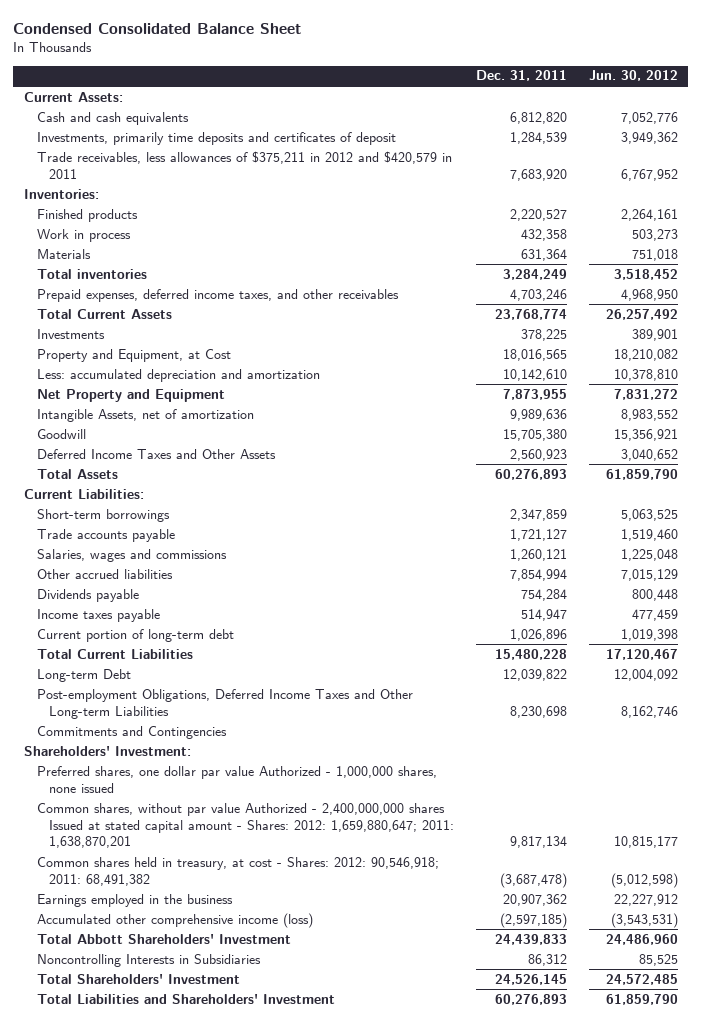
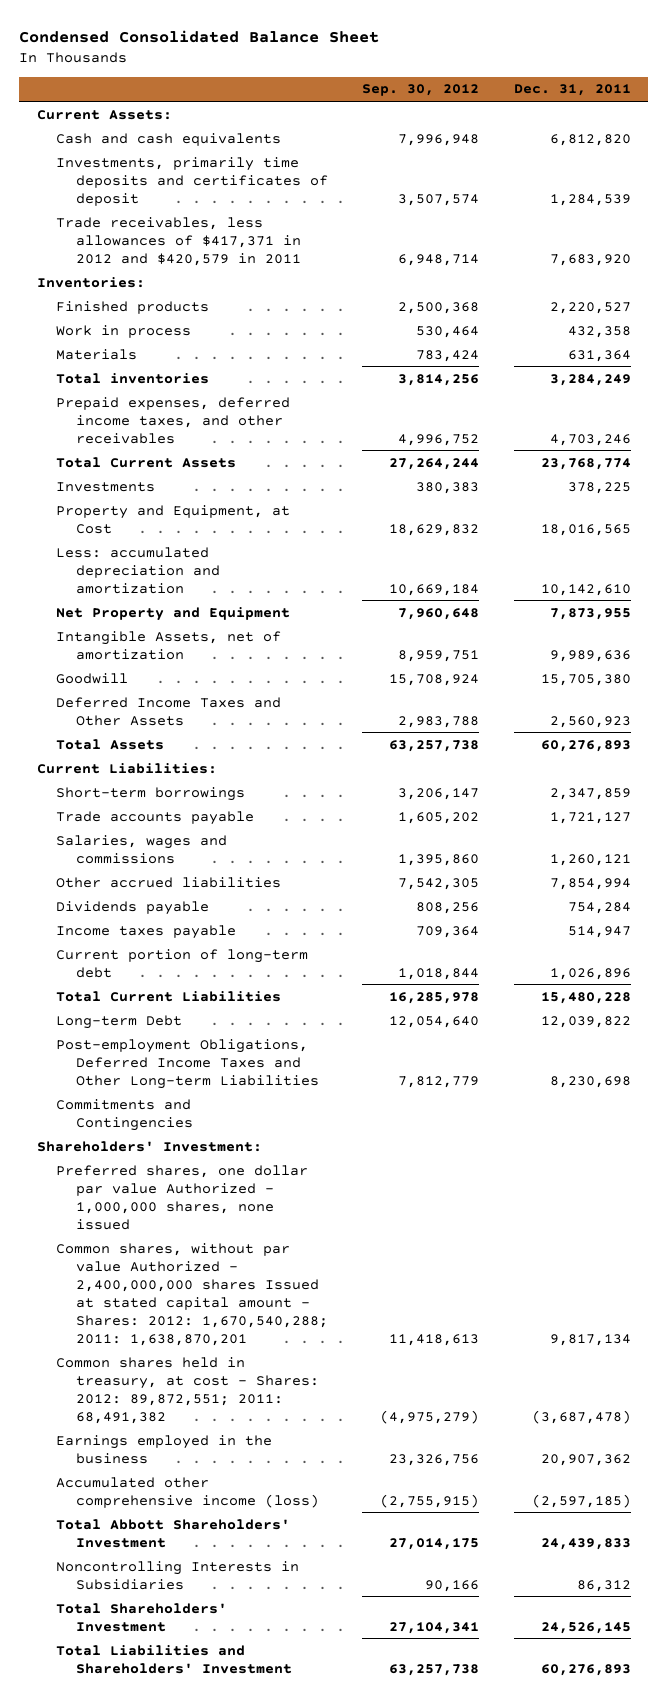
[588,70,678,82] Jun. 30, 2012 -> none
none -> [362,84,480,97] Sep. 30, 2012
[36,150,452,179] Trade receivables, less allowances of $375,211 in 2012 and $420,579 in 2011 -> [56,216,302,266] Trade receivables, less allowances of $417,371 in 2012 and $420,579 in 2011
[36,802,455,849] Common shares, without par value Authorized - 2,400,000,000 shares Issued at stated capital amount - Shares: 2012: 1,659,880,647; 2011: 1,638,870,201 -> [56,1242,329,1346] Common shares, without par value Authorized - 2,400,000,000 shares Issued at stated capital amount - Shares: 2012: 1,670,540,288; 2011: 1,638,870,201
[36,856,439,886] Common shares held in treasury, at cost - Shares: 2012: 90,546,918; 2011: 68,491,382 -> [56,1356,320,1424] Common shares held in treasury, at cost - Shares: 2012: 89,872,551; 2011: 68,491,382

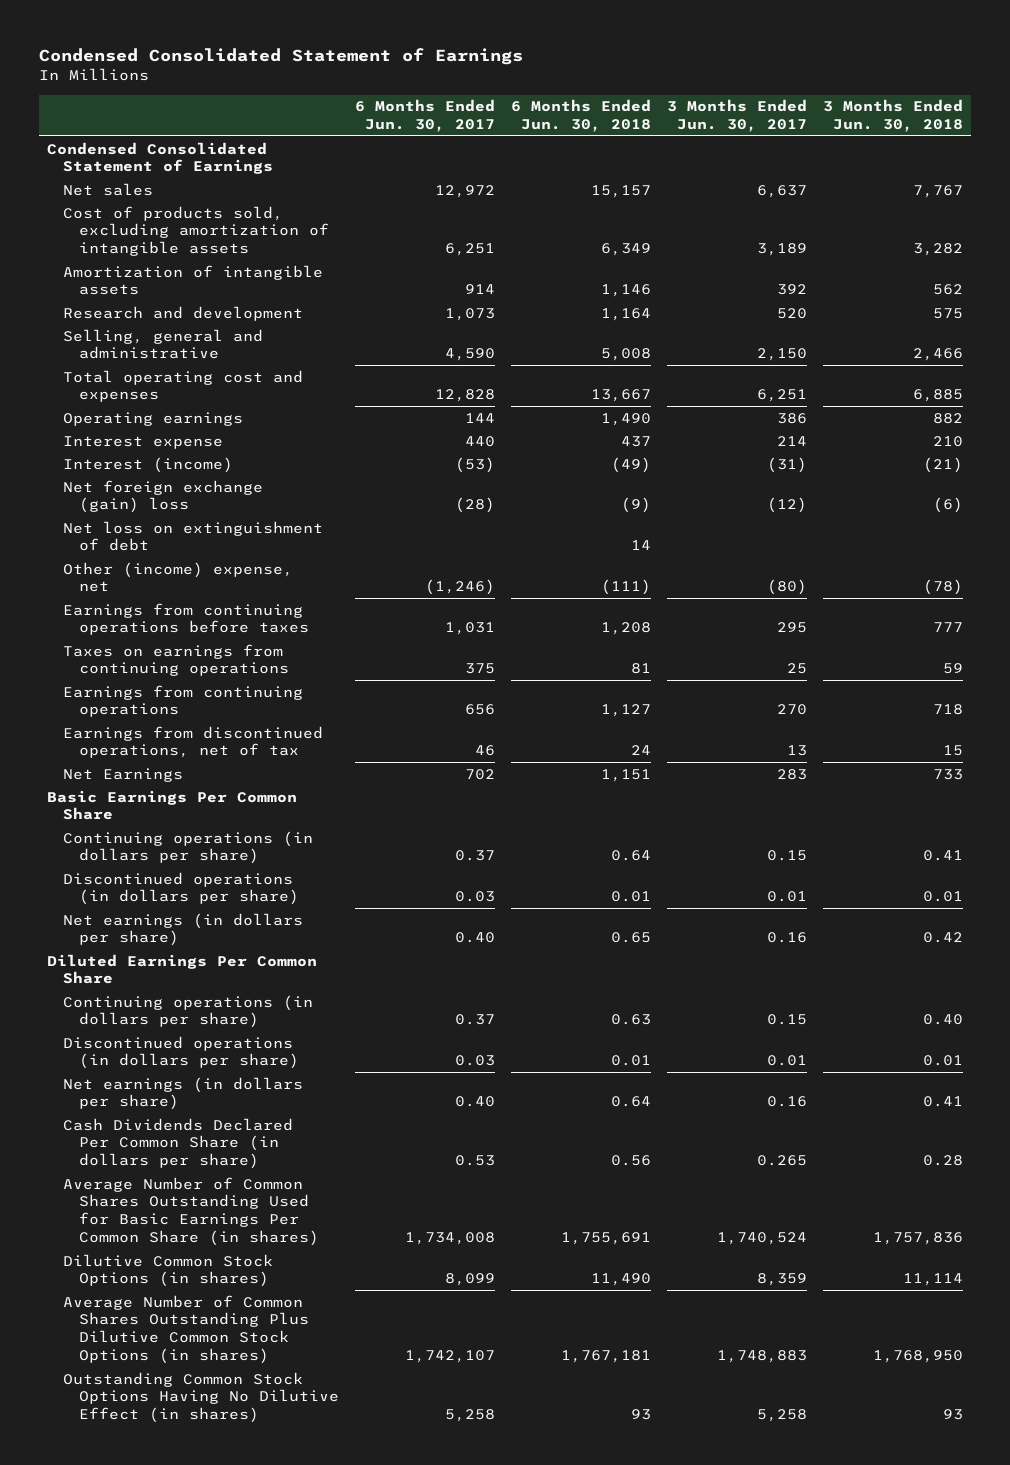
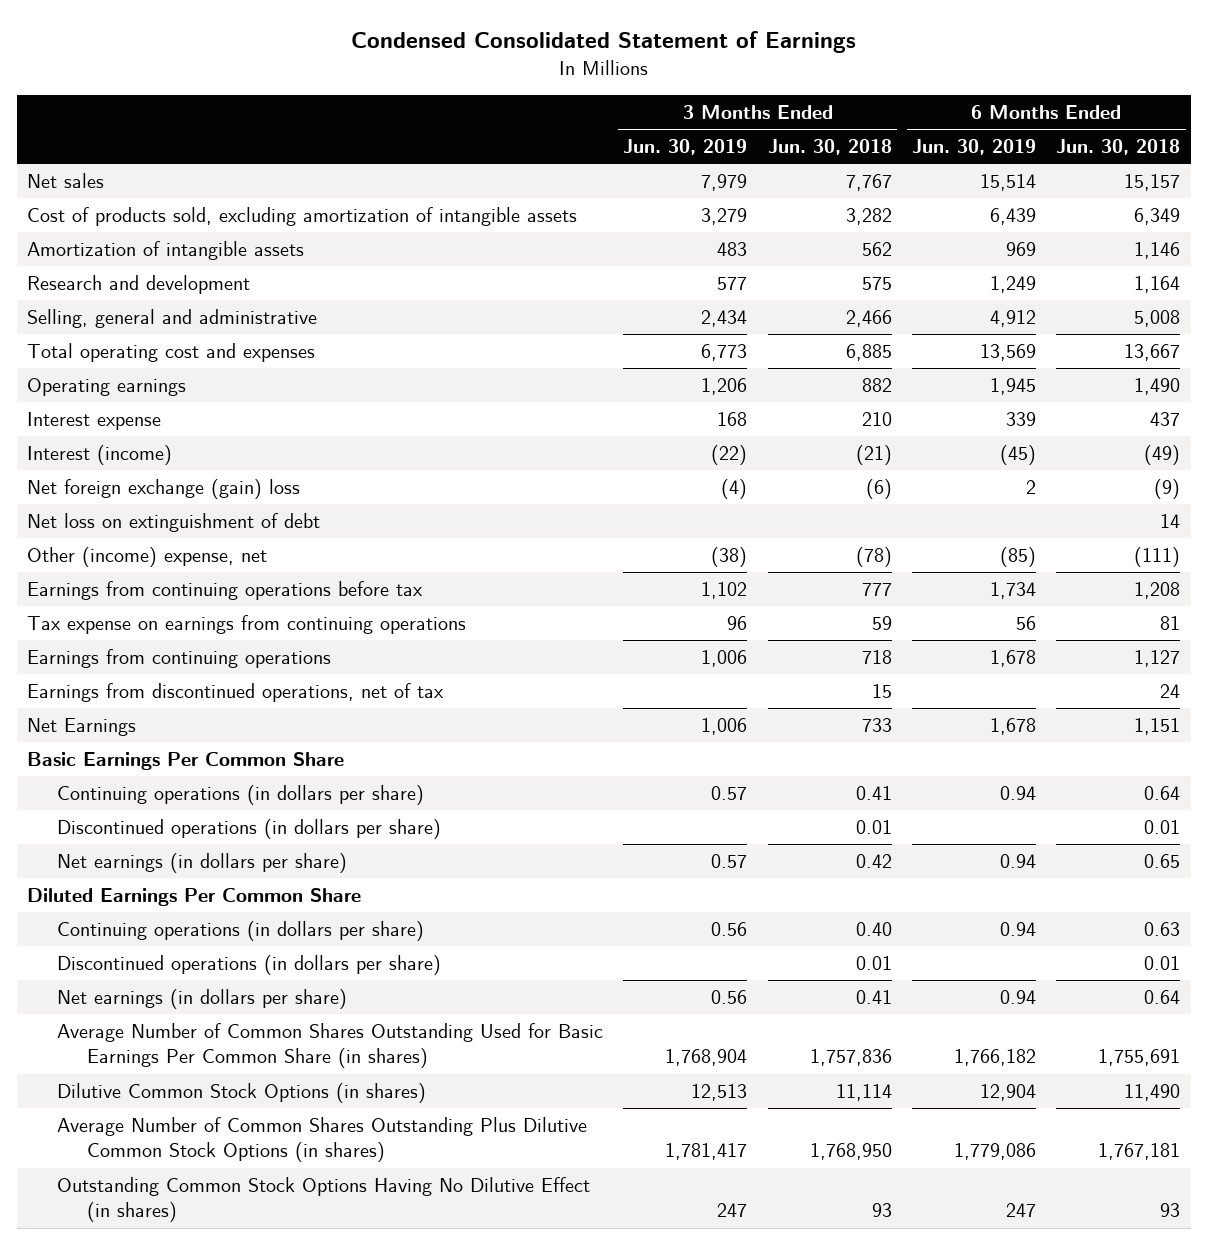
[355,99,496,133] 6 Months Ended Jun. 30, 2017 -> none
[667,99,808,133] 3 Months Ended Jun. 30, 2017 -> none
none -> [623,139,748,156] Jun. 30, 2019
none -> [912,139,1037,156] Jun. 30, 2019
[47,141,274,175] Condensed Consolidated Statement of Earnings -> none
[63,602,310,636] Earnings from continuing operations before taxes -> [27,581,424,601] Earnings from continuing operations before tax
[63,643,290,677] Taxes on earnings from continuing operations -> [27,615,467,635] Tax expense on earnings from continuing operations
[63,1117,294,1170] Cash Dividends Declared Per Common Share (in dollars per share) -> none

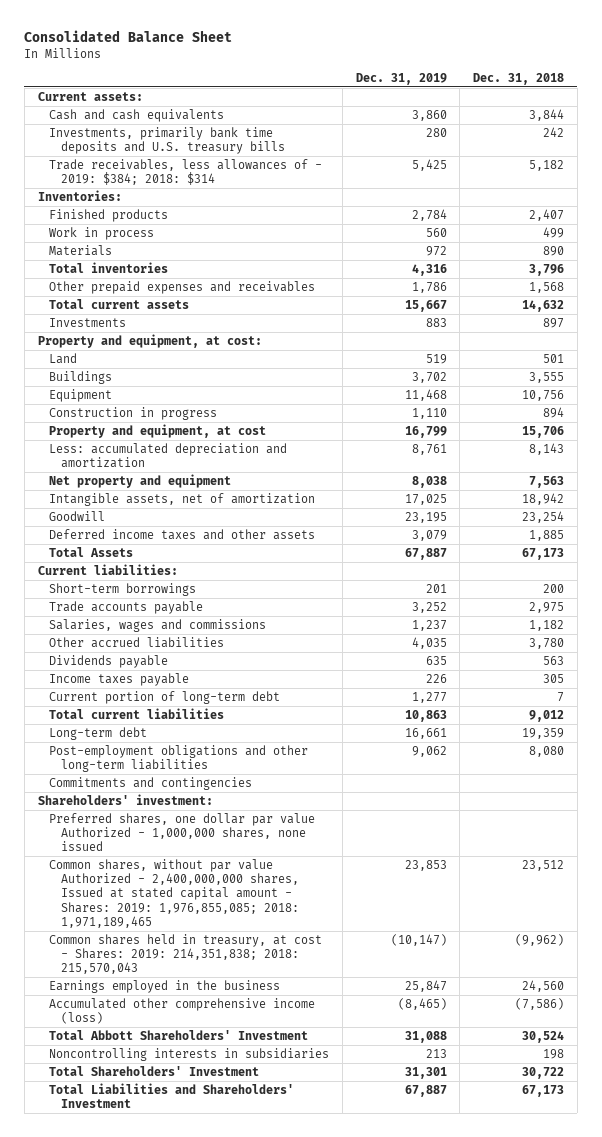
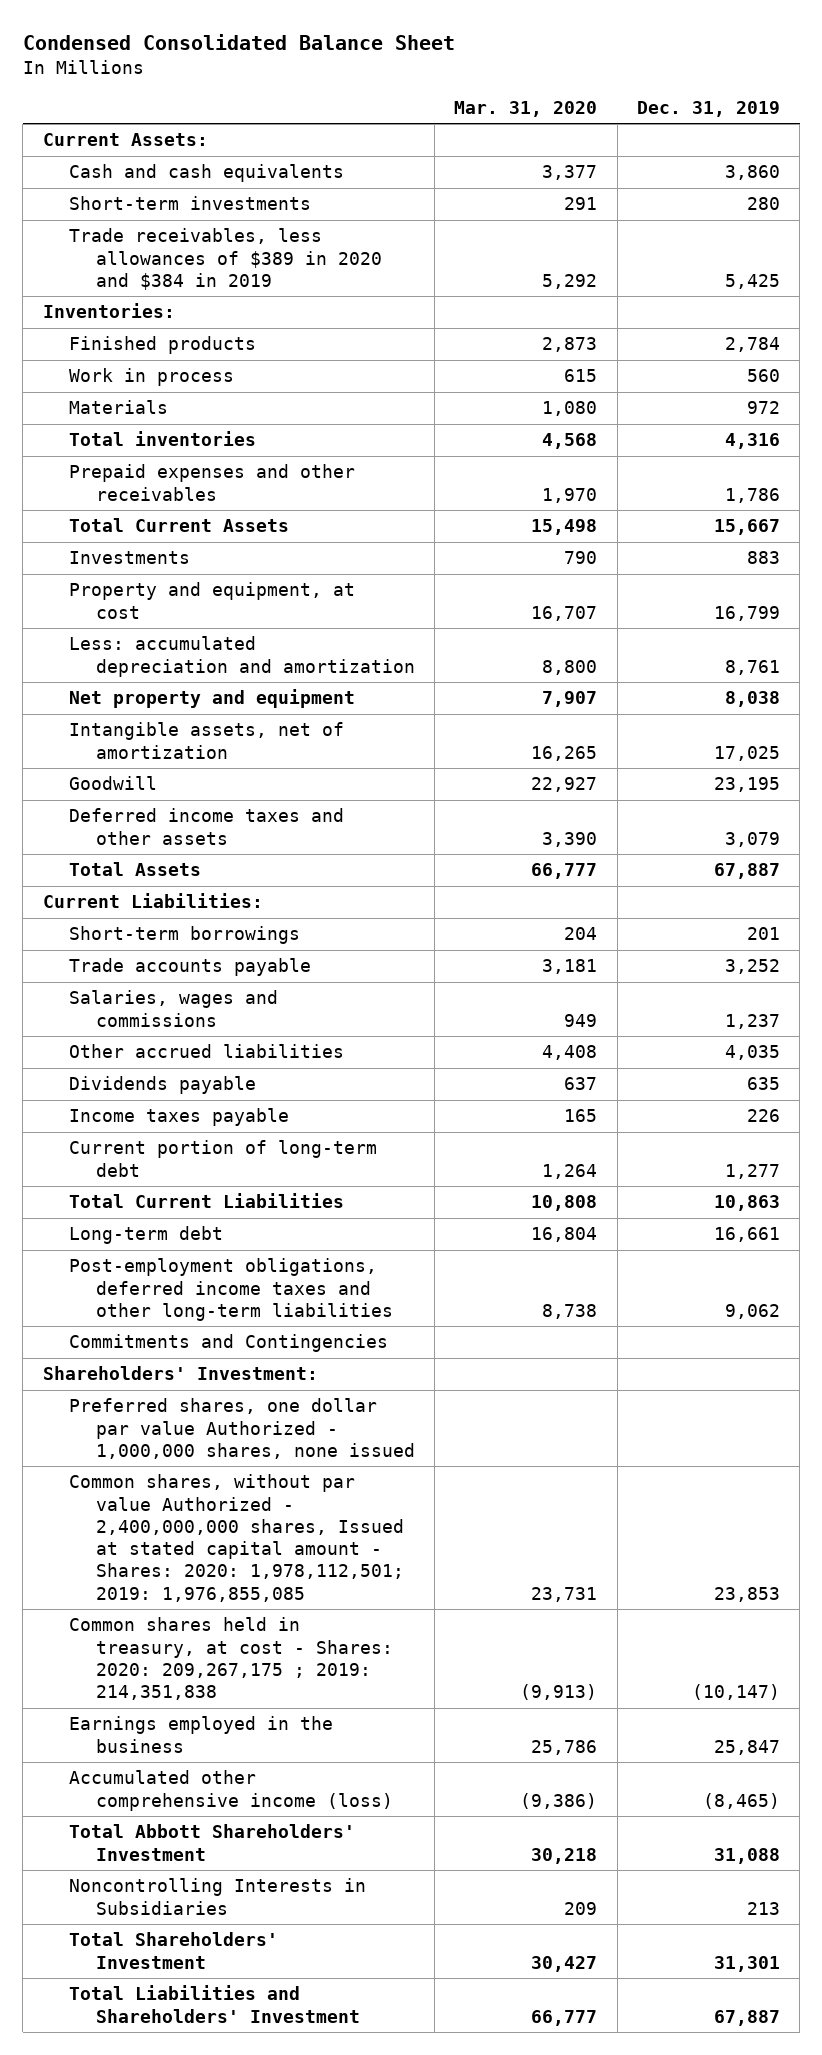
[24,30,233,43] Consolidated Balance Sheet -> [22,34,455,51] Condensed Consolidated Balance Sheet
[473,73,565,86] Dec. 31, 2018 -> none
none -> [454,100,598,117] Mar. 31, 2020
[37,91,143,101] Current assets: -> [42,133,208,147] Current Assets:
[49,126,286,155] Investments, primarily bank time deposits and U.S. treasury bills -> [69,196,312,211] Short-term investments
[49,158,323,186] Trade receivables, less allowances of - 2019: $384; 2018: $314 -> [69,228,382,290] Trade receivables, less allowances of $389 in 2020 and $384 in 2019
[49,280,316,294] Other prepaid expenses and receivables -> [69,464,356,501] Prepaid expenses and other receivables
[49,298,190,309] Total current assets -> [69,518,290,533] Total Current Assets
[37,333,262,348] Property and equipment, at cost: -> none
[49,352,78,364] Land -> none
[49,370,113,384] Buildings -> none
[49,388,113,402] Equipment -> none
[49,406,218,420] Construction in progress -> none
[37,563,178,575] Current liabilities: -> [42,893,263,909] Current Liabilities:
[49,707,225,719] Total current liabilities -> [69,1193,345,1209] Total Current Liabilities
[49,744,309,773] Post-employment obligations and other long-term liabilities -> [69,1258,393,1321] Post-employment obligations, deferred income taxes and other long-term liabilities
[49,776,253,790] Commitments and contingencies -> [69,1334,389,1353] Commitments and Contingencies
[37,793,213,805] Shareholders' investment: -> [42,1366,318,1381] Shareholders' Investment:
[49,858,300,929] Common shares, without par value Authorized - 2,400,000,000 shares, Issued at stated capital amount - Shares: 2019: 1,976,855,085; 2018: 1,971,189,465 -> [69,1474,404,1602] Common shares, without par value Authorized - 2,400,000,000 shares, Issued at stated capital amount - Shares: 2020: 1,978,112,501; 2019: 1,976,855,085
[49,933,323,975] Common shares held in treasury, at cost - Shares: 2019: 214,351,838; 2018: 215,570,043 -> [69,1617,393,1701] Common shares held in treasury, at cost - Shares: 2020: 209,267,175 ; 2019: 214,351,838
[49,1047,330,1061] Noncontrolling interests in subsidiaries -> [69,1878,367,1915] Noncontrolling Interests in Subsidiaries

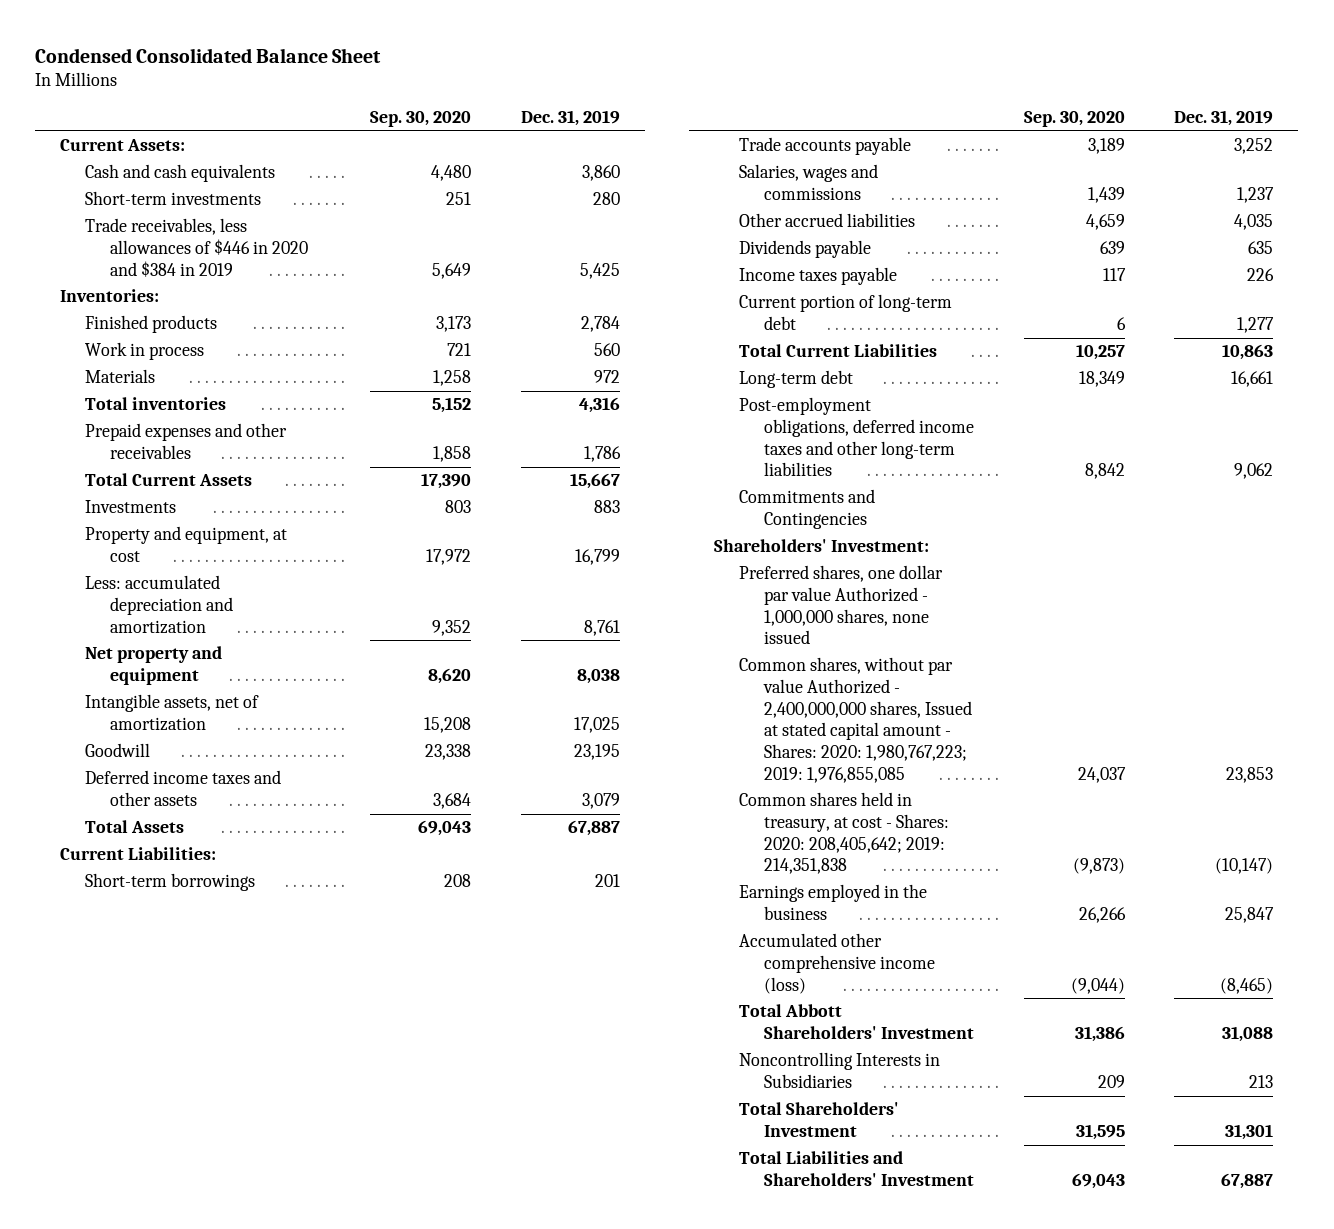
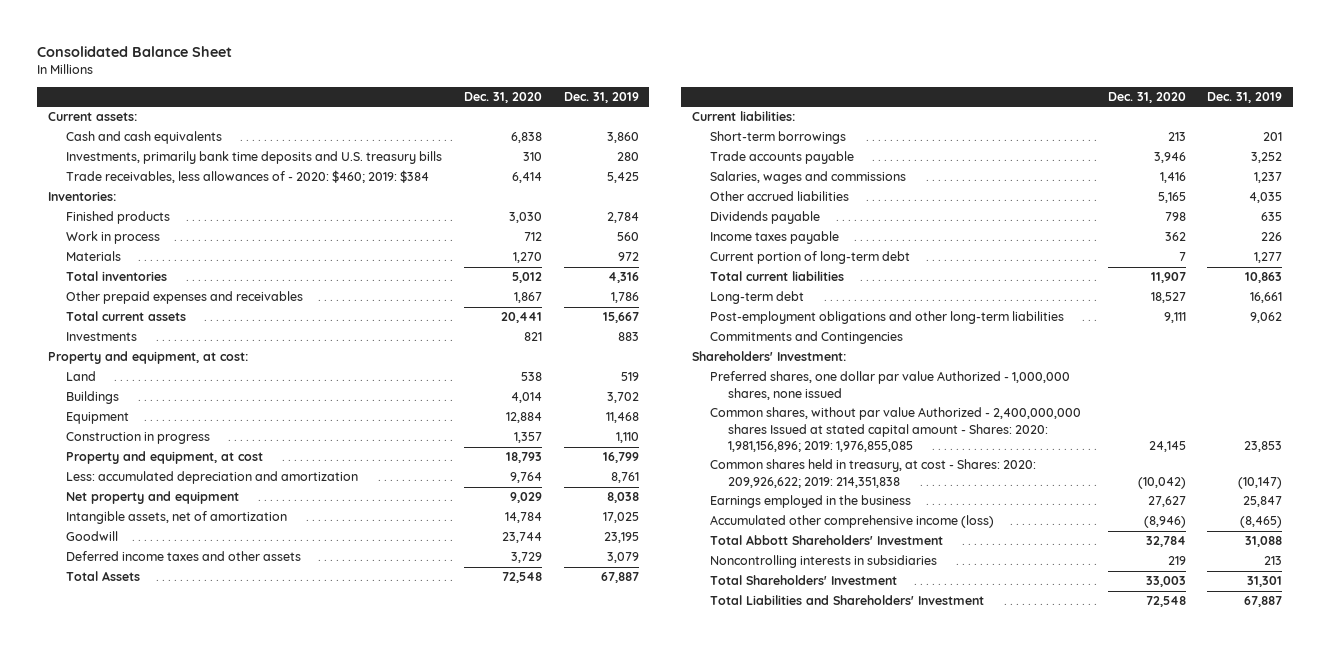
[35,47,382,63] Condensed Consolidated Balance Sheet -> [37,46,233,58] Consolidated Balance Sheet
[370,111,472,128] Sep. 30, 2020 -> none
none -> [463,92,542,104] Dec. 31, 2020
[60,139,186,152] Current Assets: -> [48,112,138,122] Current assets:
[85,191,262,206] Short-term investments -> [66,151,443,165] Investments, primarily bank time deposits and U.S. treasury bills
[85,218,309,277] Trade receivables, less allowances of $446 in 2020 and $384 in 2019 -> [66,170,430,184] Trade receivables, less allowances of - 2020: $460; 2019: $384
[85,423,288,460] Prepaid expenses and other receivables -> [66,291,304,305] Other prepaid expenses and receivables
[85,473,253,487] Total Current Assets -> [66,311,187,322] Total current assets
none -> [48,351,249,365] Property and equipment, at cost:
none -> [66,371,97,382] Land
none -> [66,391,120,405] Buildings
none -> [66,412,130,425] Equipment
none -> [66,432,211,445] Construction in progress
[60,847,217,861] Current Liabilities: -> [691,111,795,122] Current liabilities:
[738,344,937,358] Total Current Liabilities -> [709,271,844,282] Total current liabilities
[738,397,974,477] Post-employment obligations, deferred income taxes and other long-term liabilities -> [709,311,1064,325] Post-employment obligations and other long-term liabilities
[738,657,972,783] Common shares, without par value Authorized - 2,400,000,000 shares, Issued at stated capital amount - Shares: 2020: 1,980,767,223; 2019: 1,976,855,085 -> [709,407,1081,453] Common shares, without par value Authorized - 2,400,000,000 shares Issued at stated capital amount - Shares: 2020: 1,981,156,896; 2019: 1,976,855,085
[738,792,949,875] Common shares held in treasury, at cost - Shares: 2020: 208,405,642; 2019: 214,351,838 -> [709,459,1036,488] Common shares held in treasury, at cost - Shares: 2020: 209,926,622; 2019: 214,351,838
[738,1052,940,1089] Noncontrolling Interests in Subsidiaries -> [709,555,937,569] Noncontrolling interests in subsidiaries

